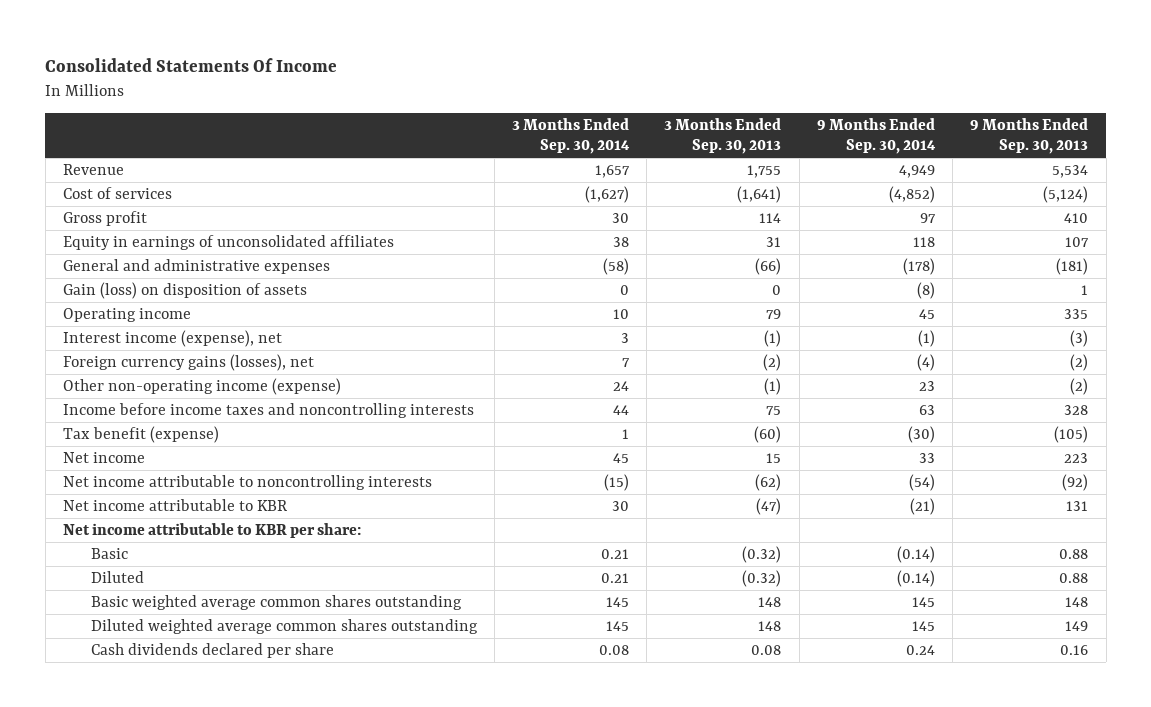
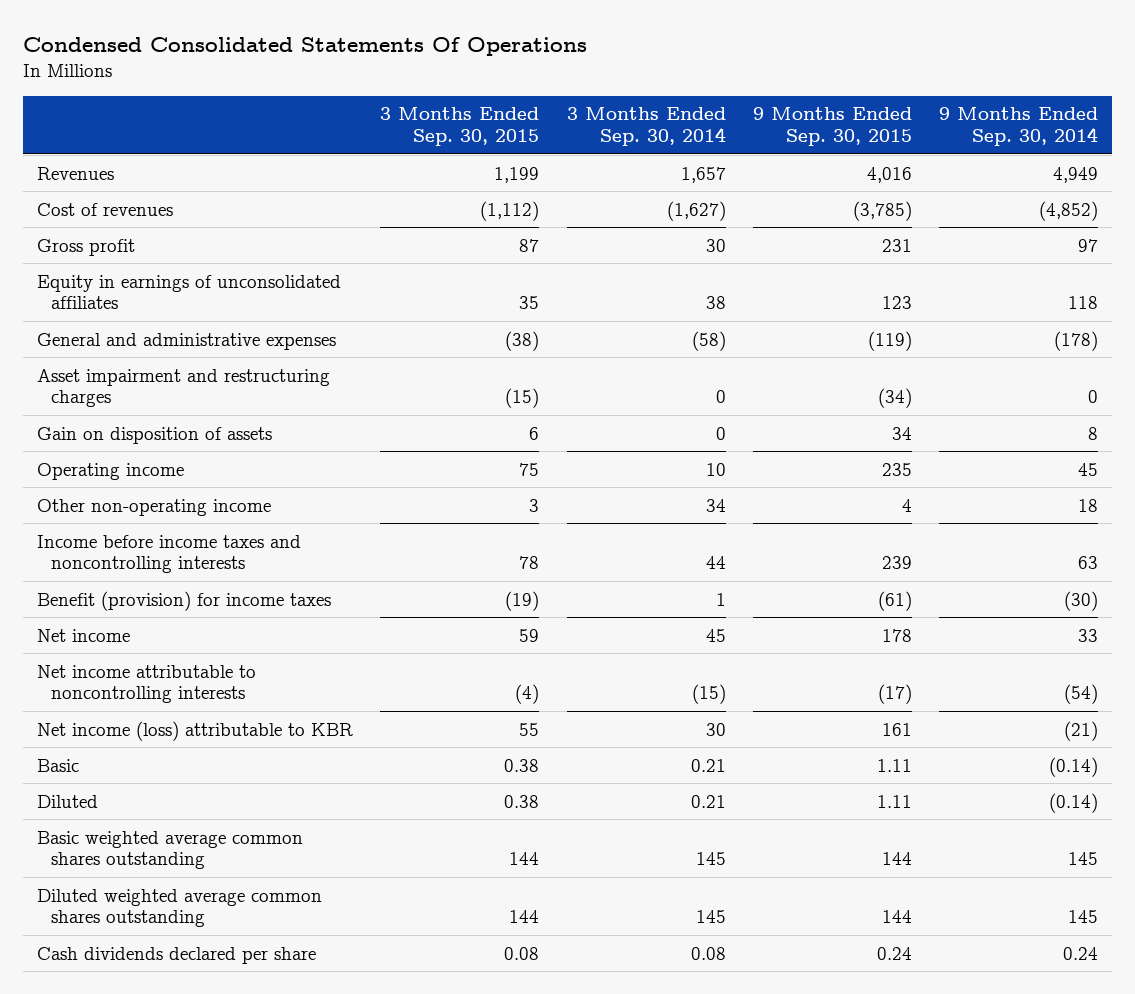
[45,58,338,73] Consolidated Statements Of Income -> [22,36,587,56] Condensed Consolidated Statements Of Operations
[664,118,782,155] 3 Months Ended Sep. 30, 2013 -> none
[970,118,1089,155] 9 Months Ended Sep. 30, 2013 -> none
none -> [380,107,540,147] 3 Months Ended Sep. 30, 2015
none -> [753,107,913,147] 9 Months Ended Sep. 30, 2015
[62,164,124,176] Revenue -> [36,166,114,180] Revenues
[62,187,172,200] Cost of services -> [36,202,173,216] Cost of revenues
none -> [36,368,330,408] Asset impairment and restructuring charges
[62,282,307,300] Gain (loss) on disposition of assets -> [36,426,272,444] Gain on disposition of assets
[916,282,935,300] (8) -> [1088,426,1099,440] 8
[62,330,282,348] Interest income (expense), net -> none
[62,354,314,372] Foreign currency gains (losses), net -> none
[62,378,341,396] Other non-operating income (expense) -> [36,498,271,516] Other non-operating income
[613,381,630,392] 24 -> [705,498,726,512] 34
[918,381,935,392] 23 -> [1078,498,1099,512] 18
[62,426,219,444] Tax benefit (expense) -> [36,590,331,611] Benefit (provision) for income taxes
[62,523,361,539] Net income attributable to KBR per share: -> none
[62,499,287,512] Net income attributable to KBR -> [36,720,353,741] Net income (loss) attributable to KBR

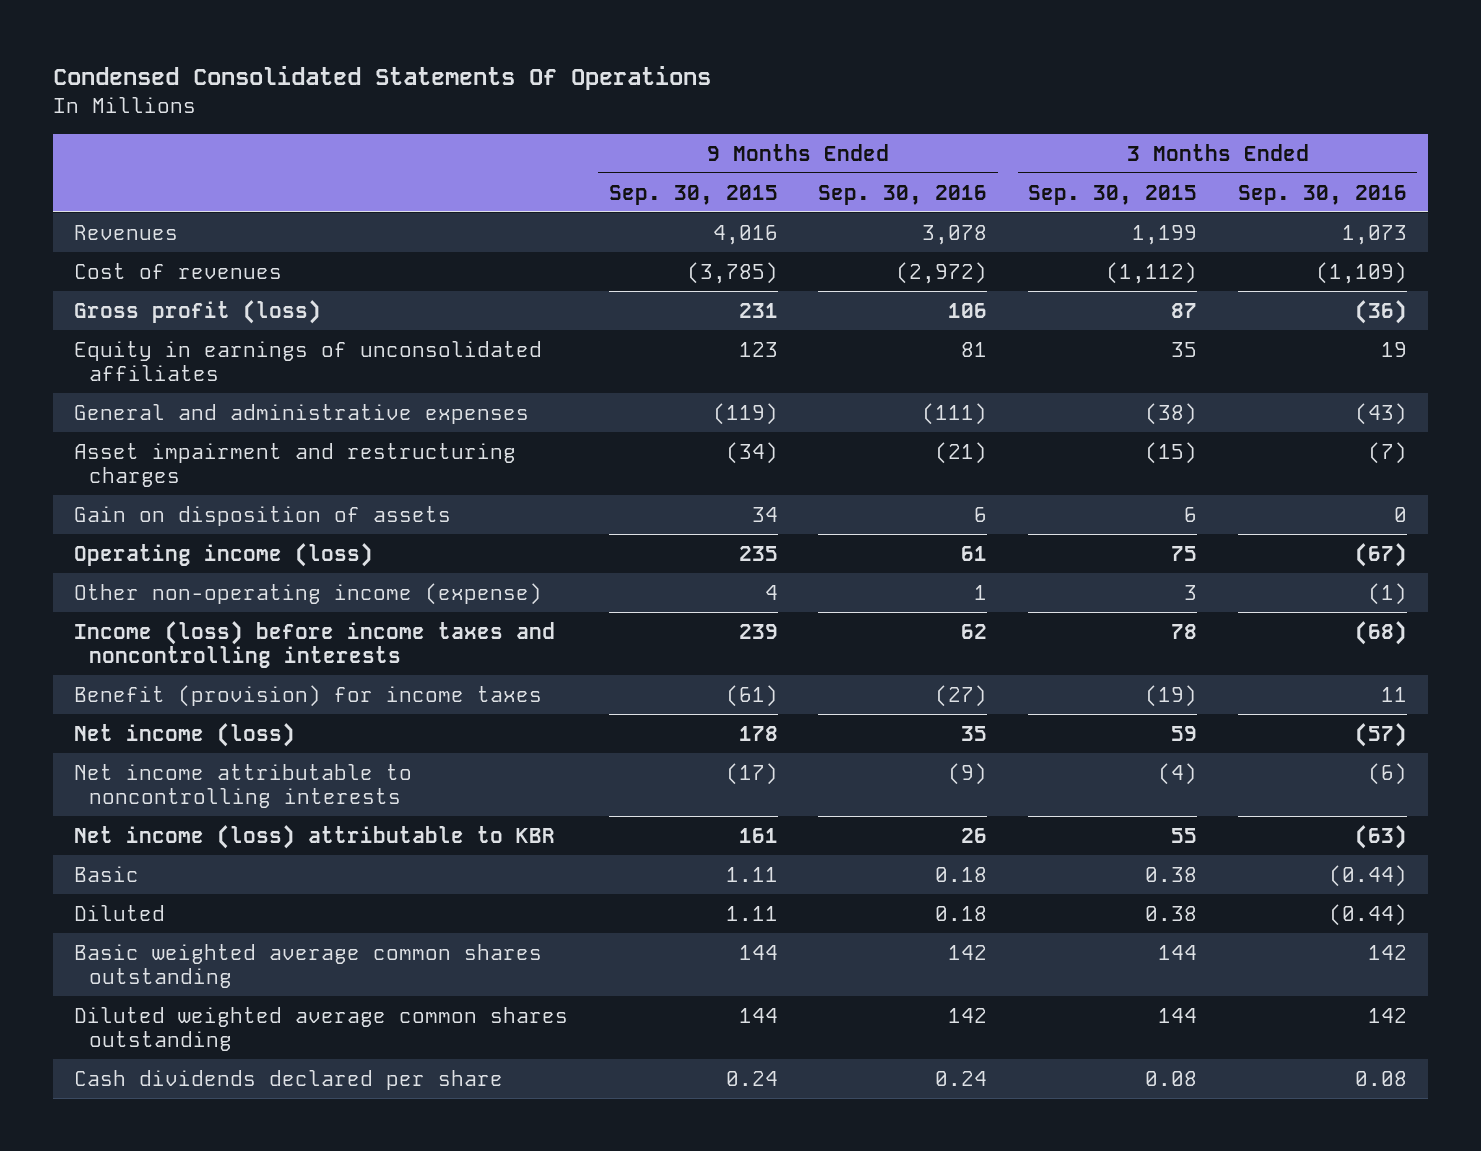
[566,107,726,147] 3 Months Ended Sep. 30, 2014 -> none
[939,107,1099,147] 9 Months Ended Sep. 30, 2014 -> none
none -> [818,184,988,205] Sep. 30, 2016
none -> [1238,184,1408,205] Sep. 30, 2016
[36,238,135,256] Gross profit -> [73,299,321,324] Gross profit (loss)
[36,462,184,480] Operating income -> [73,542,373,567] Operating income (loss)
[36,498,271,516] Other non-operating income -> [73,582,542,605] Other non-operating income (expense)
[36,534,301,574] Income before income taxes and noncontrolling interests -> [73,620,555,669] Income (loss) before income taxes and noncontrolling interests
[36,628,130,642] Net income -> [73,722,295,747] Net income (loss)

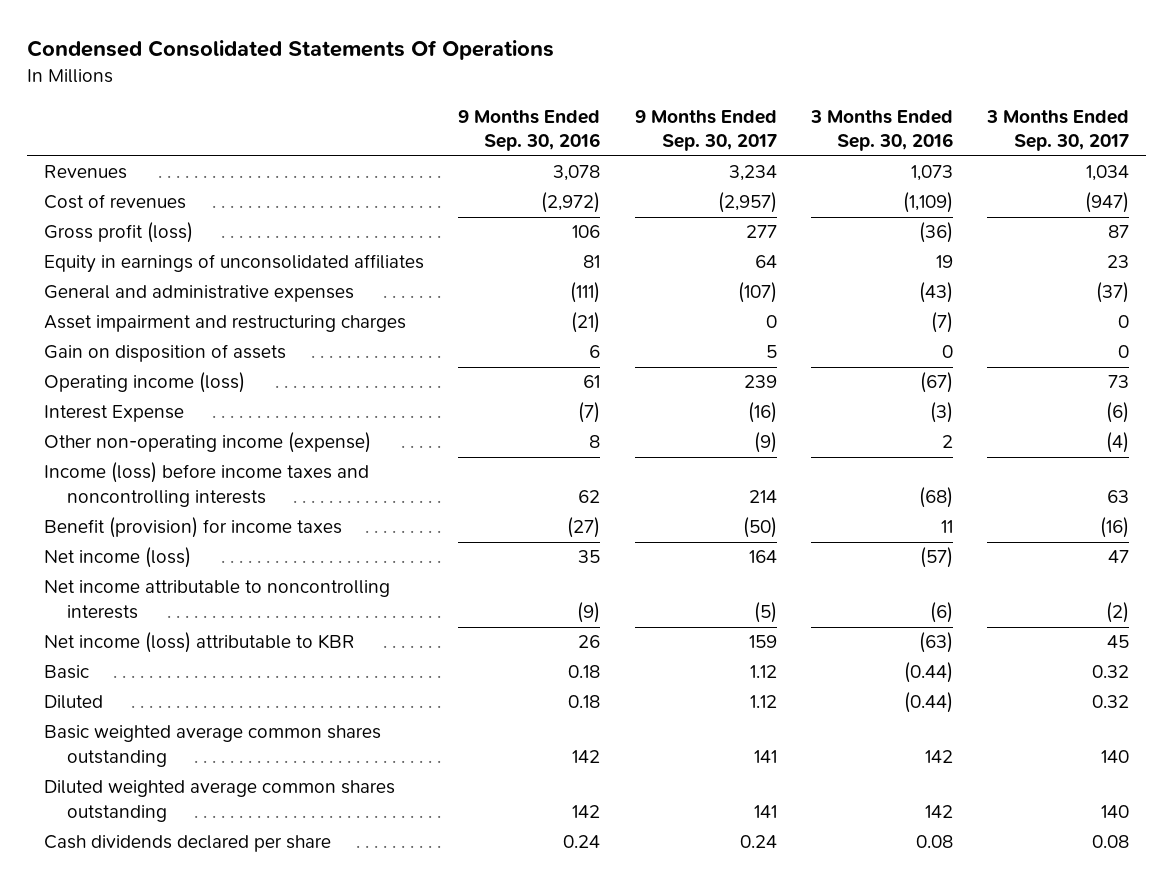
[608,184,778,205] Sep. 30, 2015 -> none
[1028,184,1198,205] Sep. 30, 2015 -> none
none -> [634,109,777,152] 9 Months Ended Sep. 30, 2017
none -> [986,109,1130,152] 3 Months Ended Sep. 30, 2017
none -> [43,405,184,423] Interest Expense
[974,584,988,600] 1 -> [589,435,601,449] 8
[1368,582,1408,605] (1) -> [941,435,953,449] 2

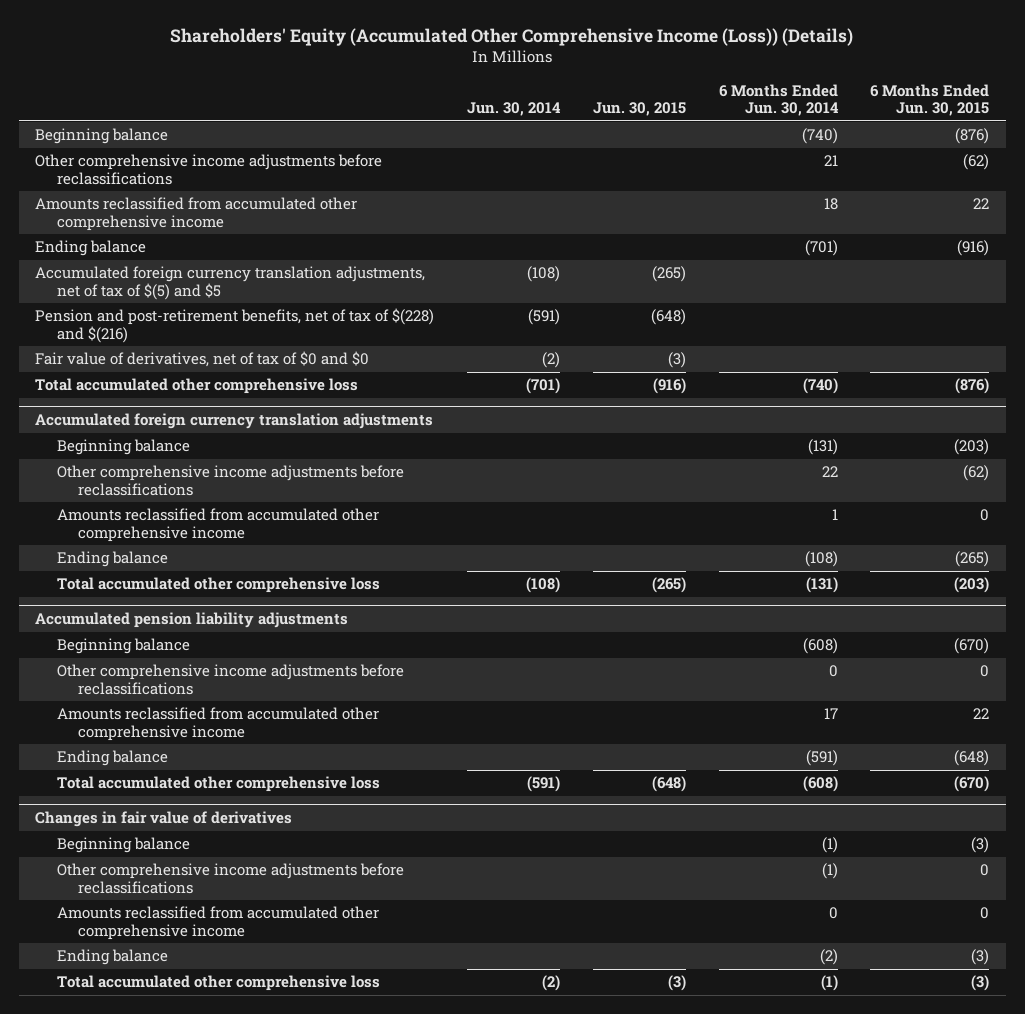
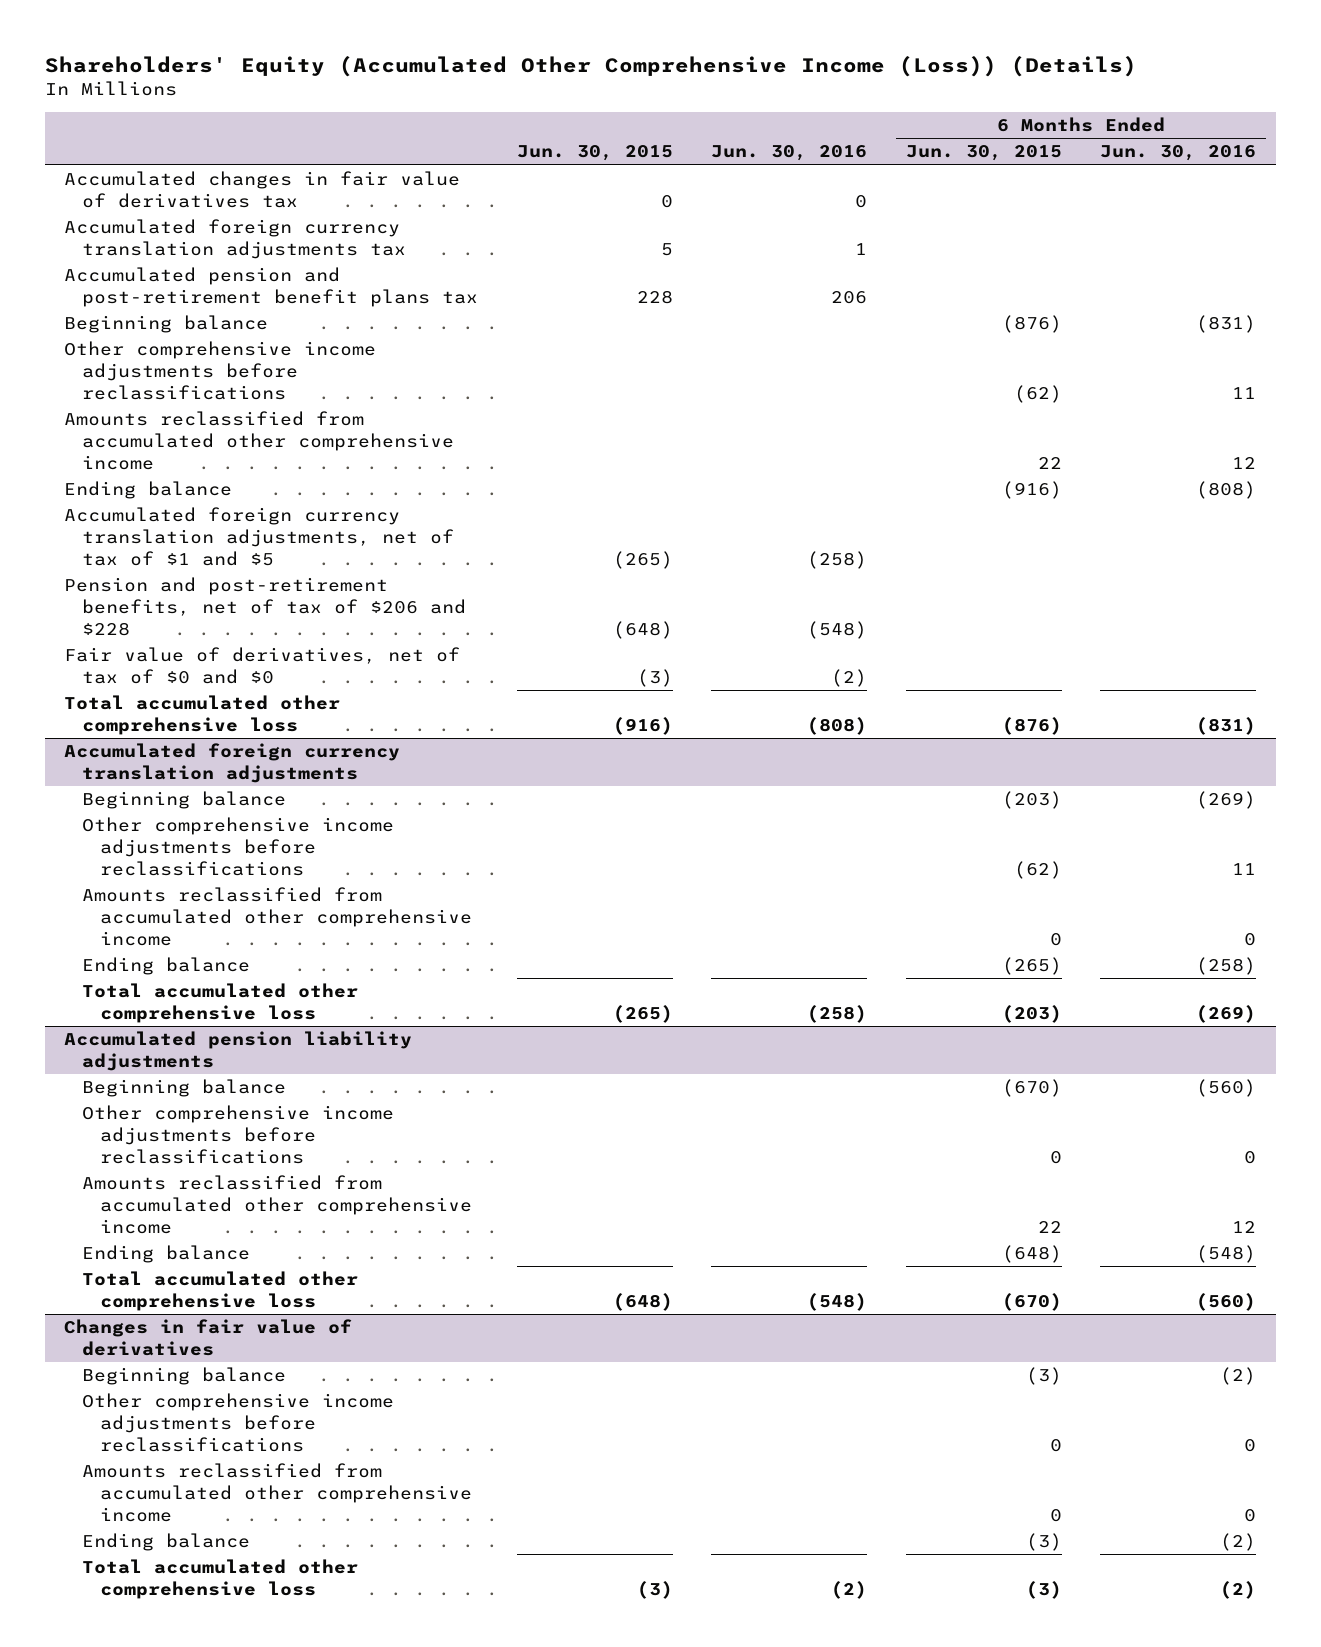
[466,102,561,117] Jun. 30, 2014 -> none
[718,83,839,117] 6 Months Ended Jun. 30, 2014 -> none
none -> [711,145,868,162] Jun. 30, 2016
none -> [1100,145,1257,162] Jun. 30, 2016
none -> [64,171,461,208] Accumulated changes in fair value of derivatives tax
none -> [64,219,407,259] Accumulated foreign currency translation adjustments tax
none -> [64,267,479,307] Accumulated pension and post-retirement benefit plans tax
[35,266,426,300] Accumulated foreign currency translation adjustments, net of tax of $(5) and $5 -> [64,507,455,566] Accumulated foreign currency translation adjustments, net of tax of $1 and $5
[35,308,435,343] Pension and post-retirement benefits, net of tax of $(228) and $(216) -> [64,577,467,636] Pension and post-retirement benefits, net of tax of $206 and $228

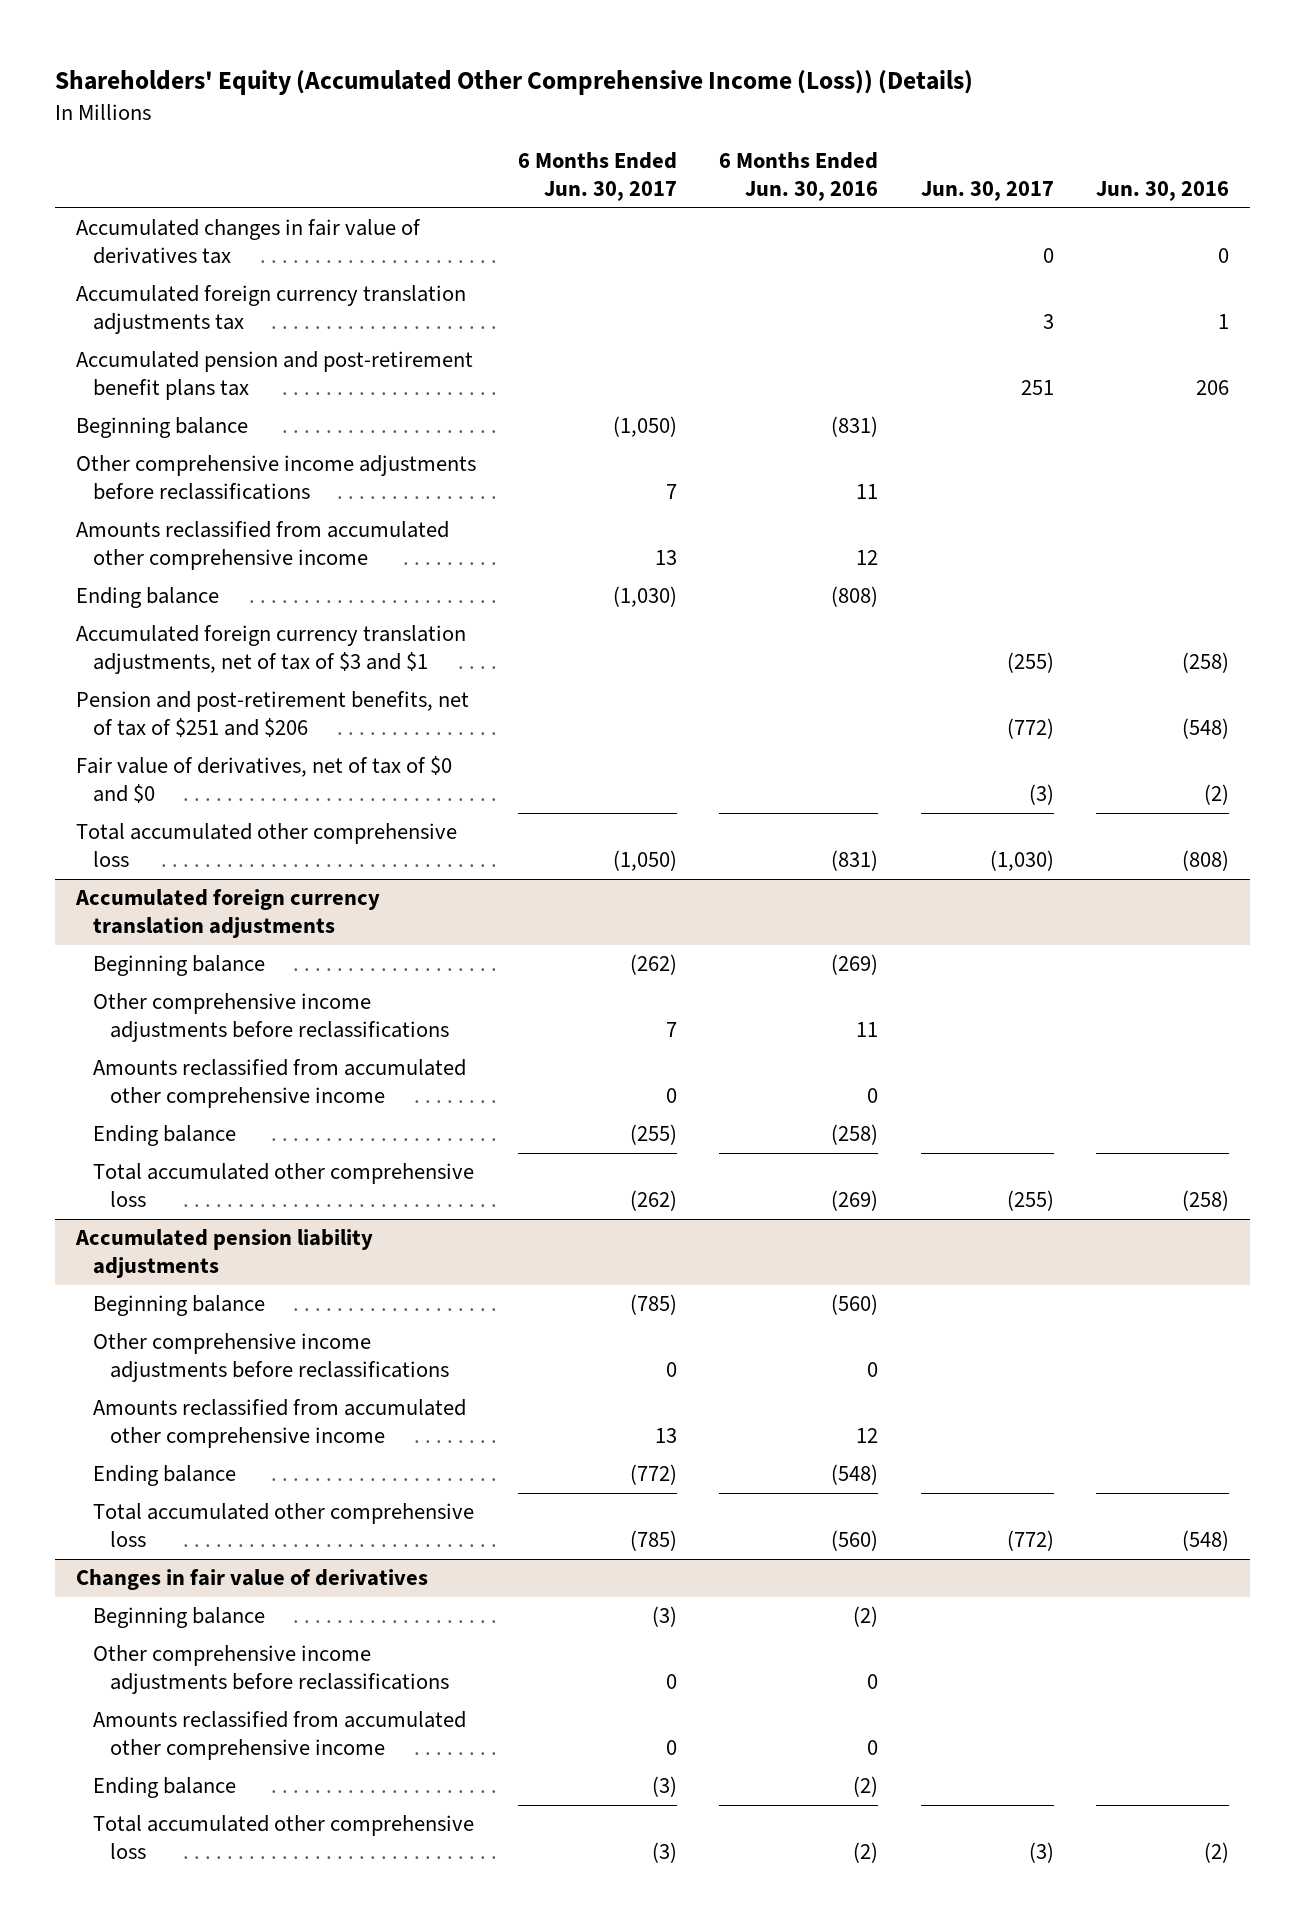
[516,145,673,162] Jun. 30, 2015 -> none
[905,145,1062,162] Jun. 30, 2015 -> none
none -> [518,152,678,202] 6 Months Ended Jun. 30, 2017
none -> [920,181,1054,202] Jun. 30, 2017
[64,507,455,566] Accumulated foreign currency translation adjustments, net of tax of $1 and $5 -> [75,625,466,675] Accumulated foreign currency translation adjustments, net of tax of $3 and $1
[64,577,467,636] Pension and post-retirement benefits, net of tax of $206 and $228 -> [75,691,469,738] Pension and post-retirement benefits, net of tax of $251 and $206

